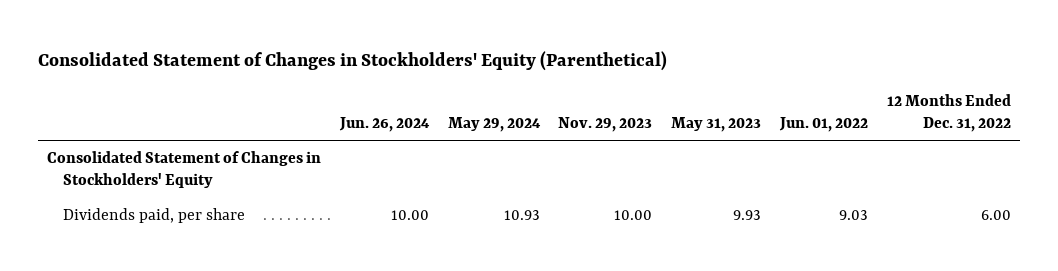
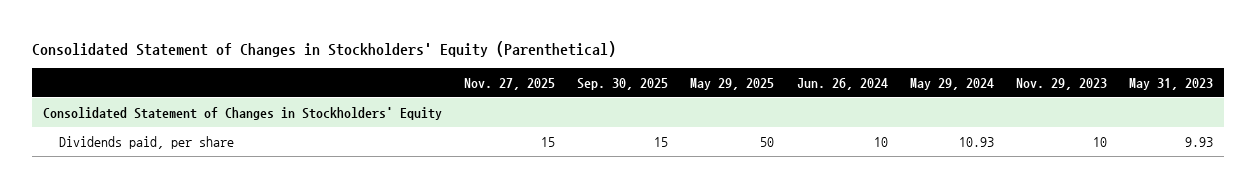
[778,116,868,132] Jun. 01, 2022 -> none
[886,94,1011,132] 12 Months Ended Dec. 31, 2022 -> none
none -> [464,77,556,90] Nov. 27, 2025
none -> [577,77,669,90] Sep. 30, 2025
none -> [690,77,775,90] May 29, 2025
[391,210,430,221] 10.00 -> [873,136,888,147] 10
[614,210,653,221] 10.00 -> [1092,136,1107,147] 10

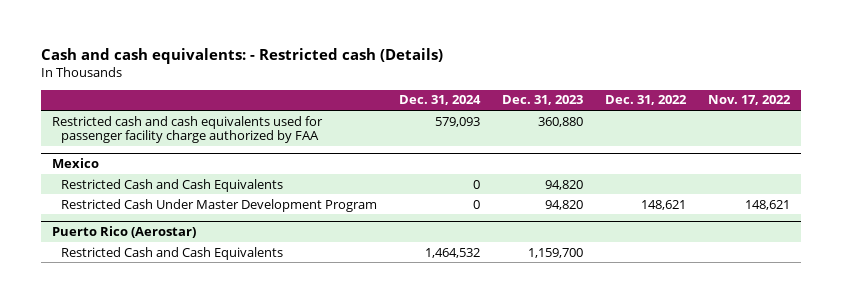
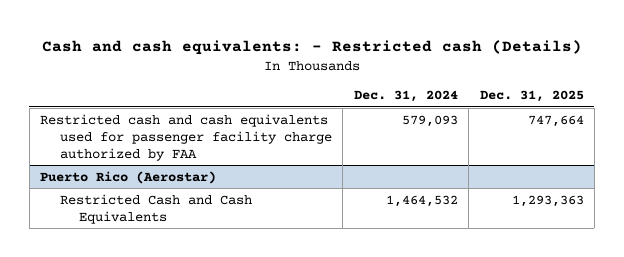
[502,95,584,106] Dec. 31, 2023 -> none
[605,95,688,106] Dec. 31, 2022 -> none
[708,95,792,106] Nov. 17, 2022 -> none
none -> [479,90,584,103] Dec. 31, 2025
[51,157,99,168] Mexico -> none
[61,178,284,192] Restricted Cash and Cash Equivalents -> none
[61,198,378,212] Restricted Cash Under Master Development Program -> none

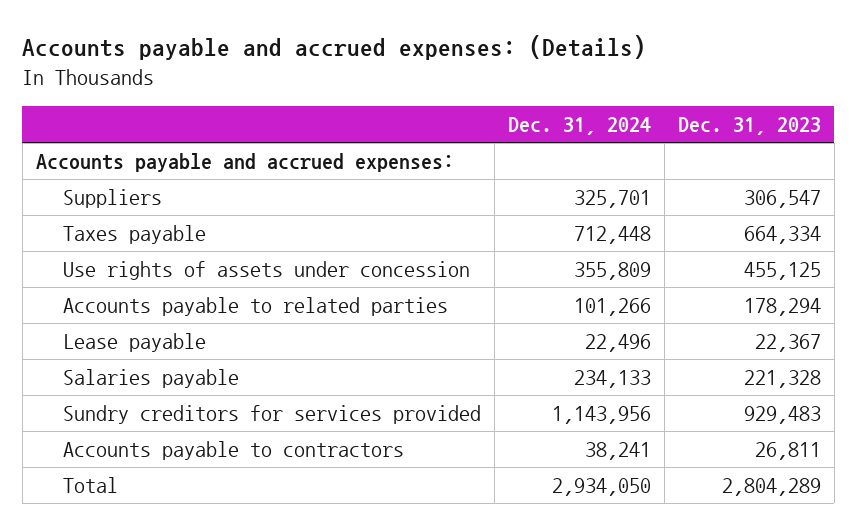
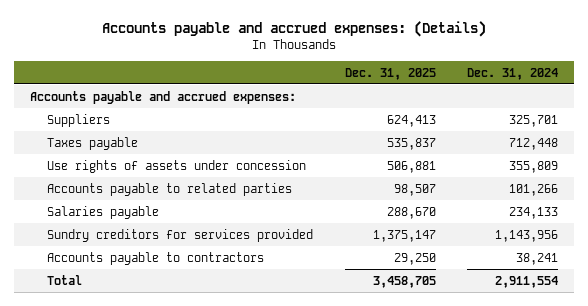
[677,116,821,135] Dec. 31, 2023 -> none
none -> [344,67,436,80] Dec. 31, 2025
[62,333,206,353] Lease payable -> none
[551,478,651,497] 2,934,050 -> [495,275,559,288] 2,911,554

